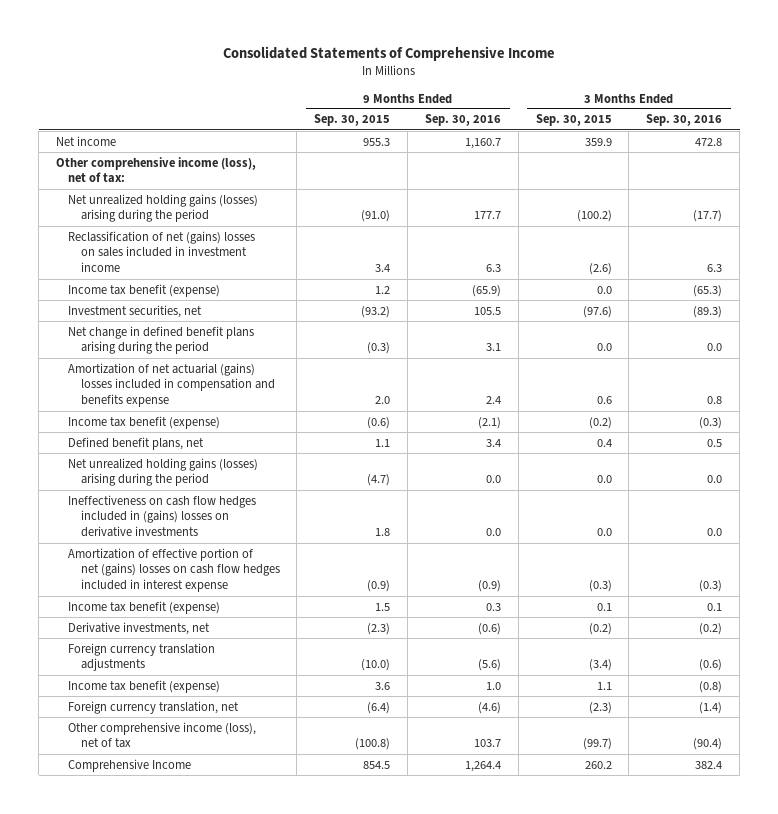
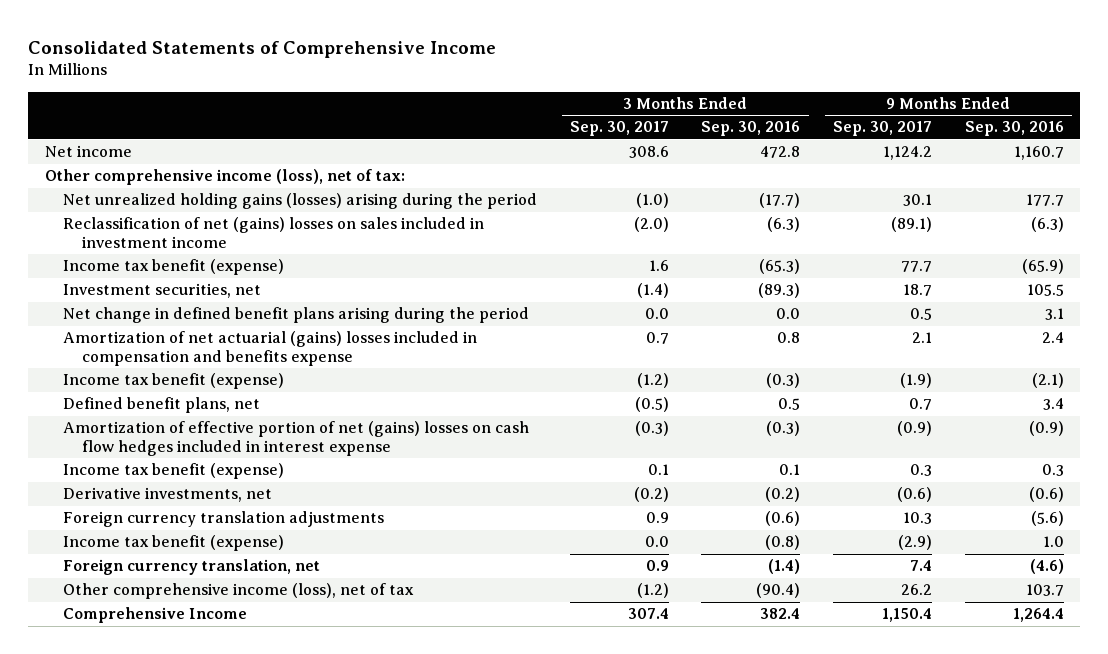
[314,114,391,127] Sep. 30, 2015 -> none
[535,114,612,127] Sep. 30, 2015 -> none
none -> [569,121,669,137] Sep. 30, 2017
none -> [833,121,933,137] Sep. 30, 2017
[485,264,501,273] 6.3 -> [1030,217,1064,233] (6.3)
[707,264,723,273] 6.3 -> [767,217,801,233] (6.3)
[68,457,259,487] Net unrealized holding gains (losses) arising during the period -> none
[68,494,257,538] Ineffectiveness on cash flow hedges included in (gains) losses on derivative investments -> none

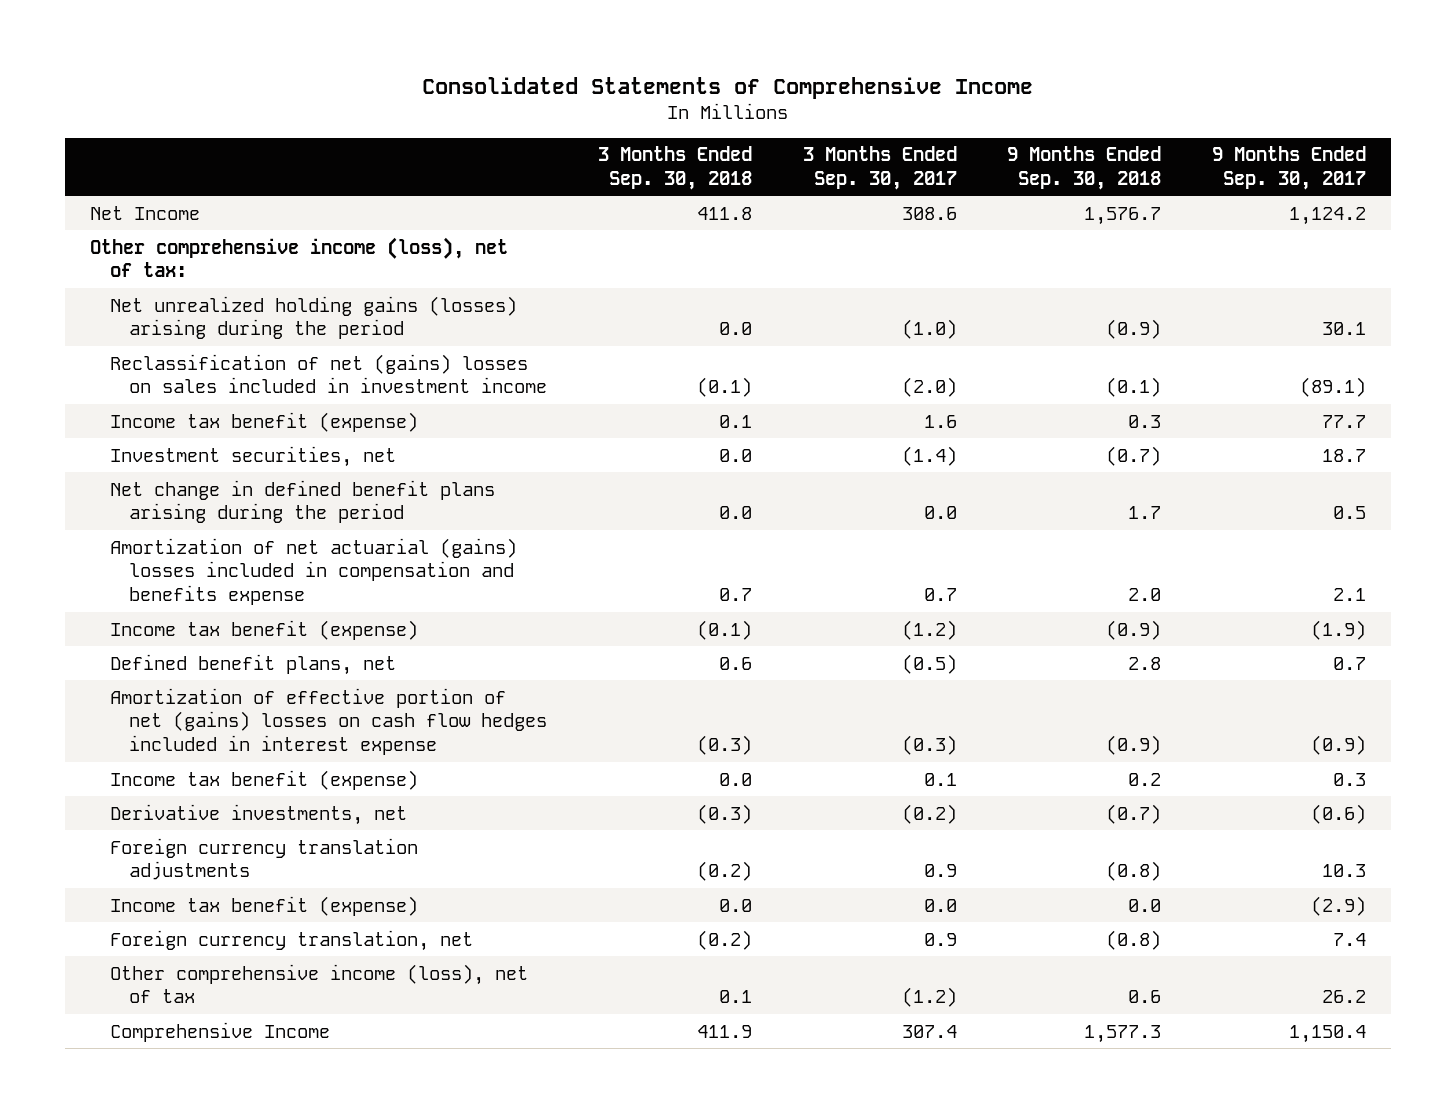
[701,121,801,137] Sep. 30, 2016 -> none
[964,121,1064,137] Sep. 30, 2016 -> none
none -> [598,146,753,191] 3 Months Ended Sep. 30, 2018
none -> [1007,146,1162,191] 9 Months Ended Sep. 30, 2018
[44,145,132,158] Net income -> [89,205,200,220] Net Income

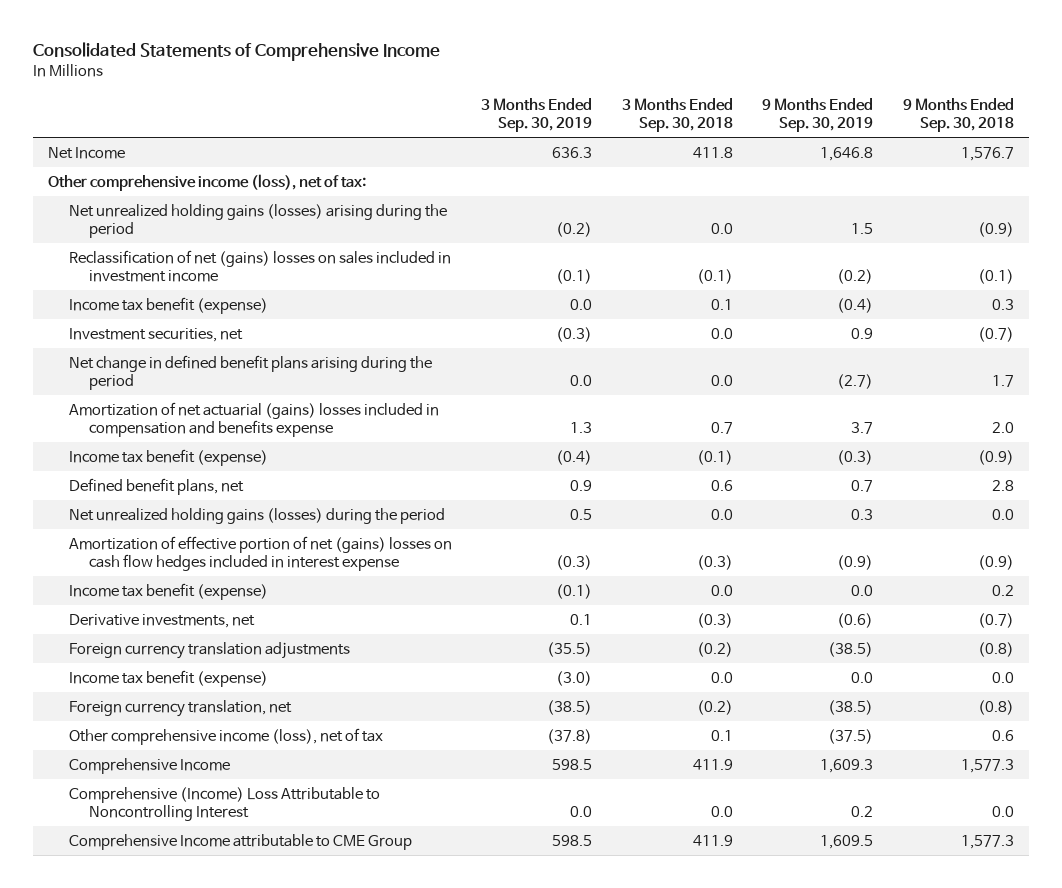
[802,146,957,191] 3 Months Ended Sep. 30, 2017 -> none
[1211,146,1366,191] 9 Months Ended Sep. 30, 2017 -> none
none -> [481,98,593,133] 3 Months Ended Sep. 30, 2019
none -> [762,98,874,133] 9 Months Ended Sep. 30, 2019
none -> [68,507,445,524] Net unrealized holding gains (losses) during the period
none -> [68,786,380,821] Comprehensive (Income) Loss Attributable to Noncontrolling Interest
none -> [68,833,412,850] Comprehensive Income attributable to CME Group

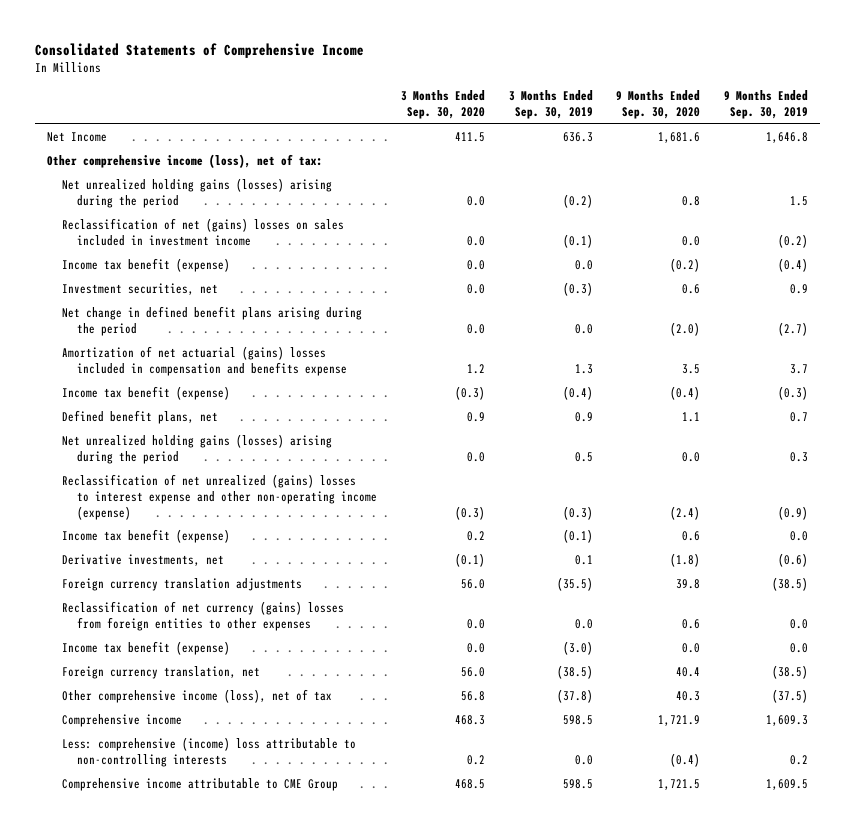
[621,98,733,133] 3 Months Ended Sep. 30, 2018 -> none
[903,98,1015,133] 9 Months Ended Sep. 30, 2018 -> none
none -> [400,90,485,120] 3 Months Ended Sep. 30, 2020
none -> [616,90,701,120] 9 Months Ended Sep. 30, 2020
[68,507,445,524] Net unrealized holding gains (losses) during the period -> [61,434,332,465] Net unrealized holding gains (losses) arising during the period
[68,535,452,571] Amortization of effective portion of net (gains) losses on cash flow hedges included in interest expense -> [61,474,378,520] Reclassification of net unrealized (gains) losses to interest expense and other non-operating income (expense)
none -> [61,601,344,632] Reclassification of net currency (gains) losses from foreign entities to other expenses
[68,757,230,774] Comprehensive Income -> [61,714,182,728] Comprehensive income
[68,786,380,821] Comprehensive (Income) Loss Attributable to Noncontrolling Interest -> [61,737,356,768] Less: comprehensive (income) loss attributable to non-controlling interests
[68,833,412,850] Comprehensive Income attributable to CME Group -> [61,778,338,792] Comprehensive income attributable to CME Group

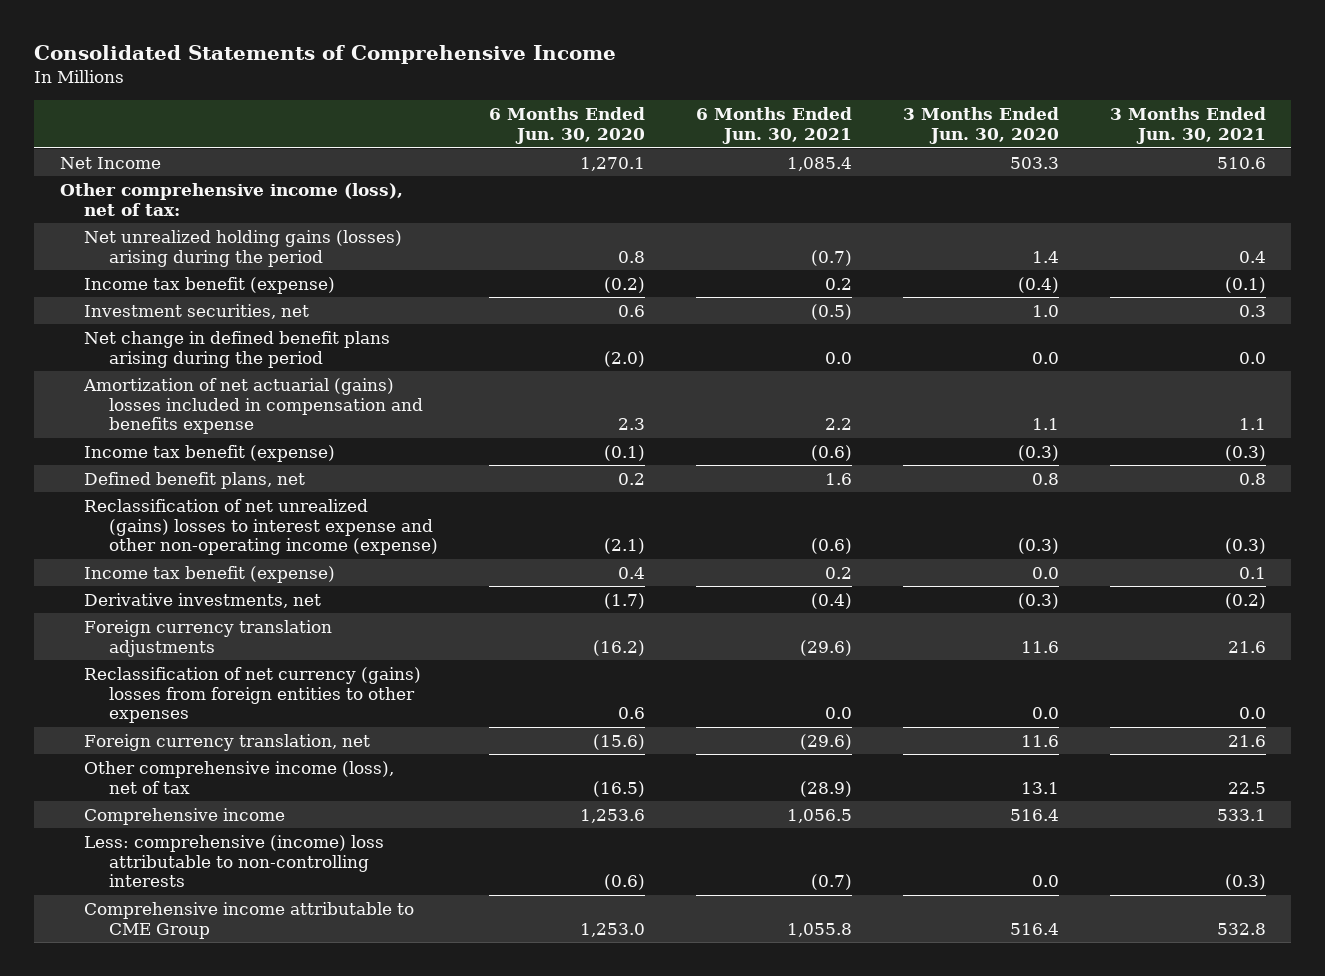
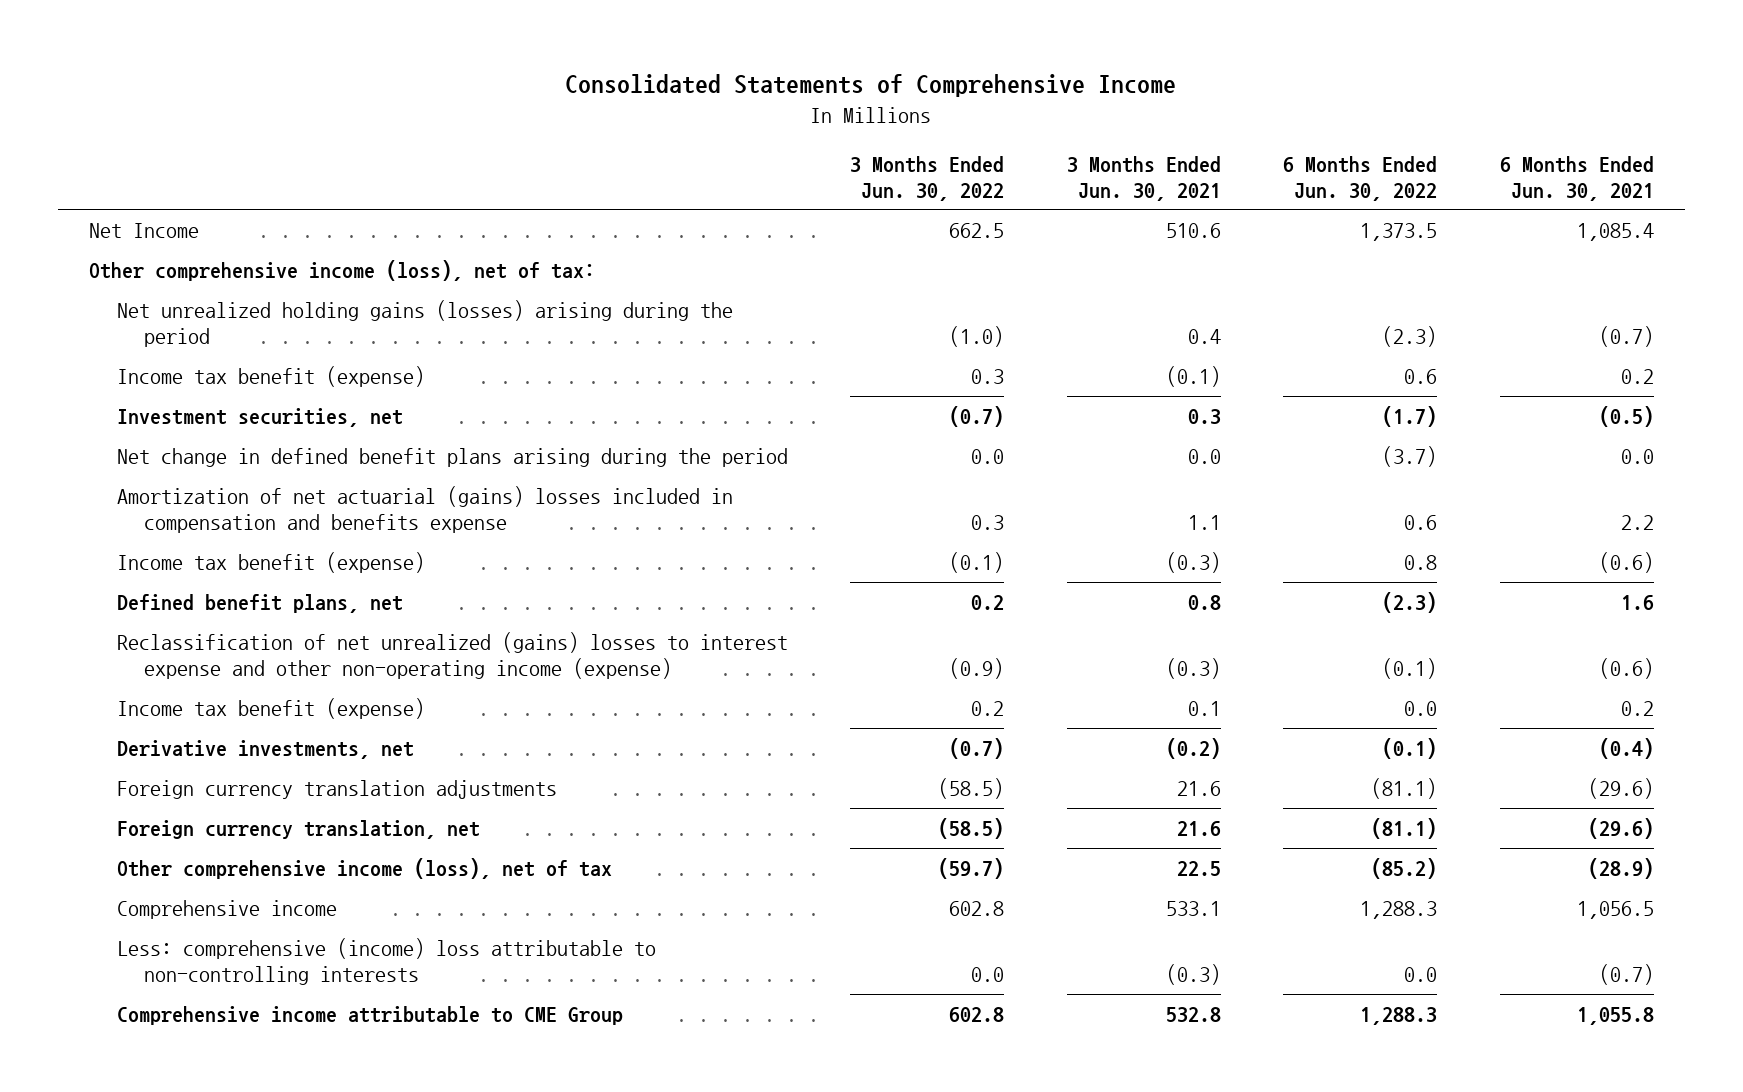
[489,107,646,145] 6 Months Ended Jun. 30, 2020 -> none
[903,107,1060,145] 3 Months Ended Jun. 30, 2020 -> none
none -> [850,155,1005,201] 3 Months Ended Jun. 30, 2022
none -> [1283,155,1438,201] 6 Months Ended Jun. 30, 2022
[84,666,422,724] Reclassification of net currency (gains) losses from foreign entities to other expenses -> none

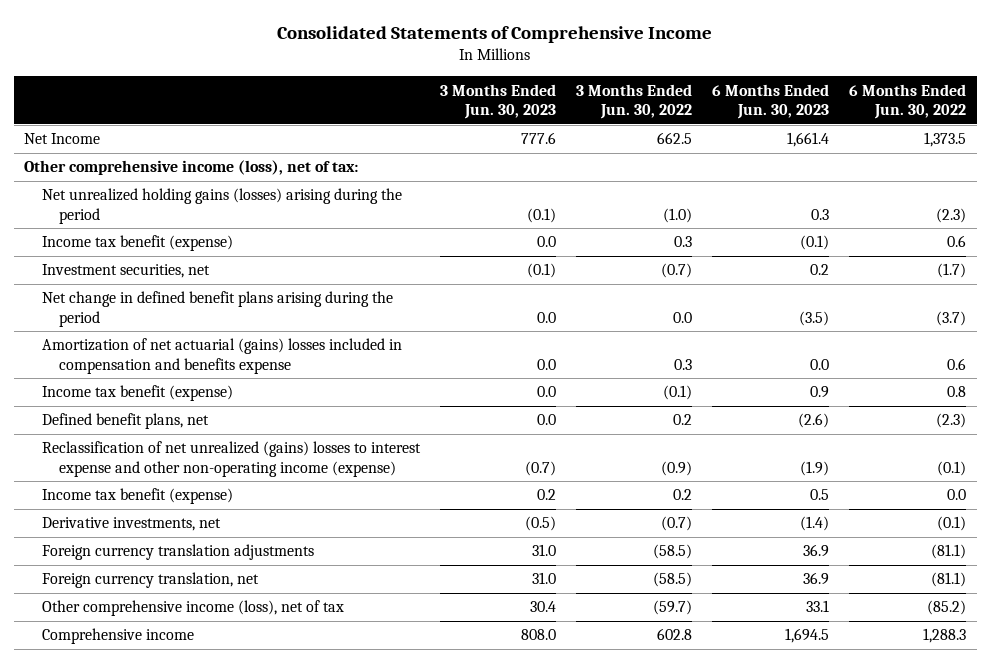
[1066,155,1221,201] 3 Months Ended Jun. 30, 2021 -> none
[1499,155,1654,201] 6 Months Ended Jun. 30, 2021 -> none
none -> [439,83,556,120] 3 Months Ended Jun. 30, 2023
none -> [712,83,830,120] 6 Months Ended Jun. 30, 2023
[116,937,656,985] Less: comprehensive (income) loss attributable to non-controlling interests -> none
[116,1005,623,1025] Comprehensive income attributable to CME Group -> none

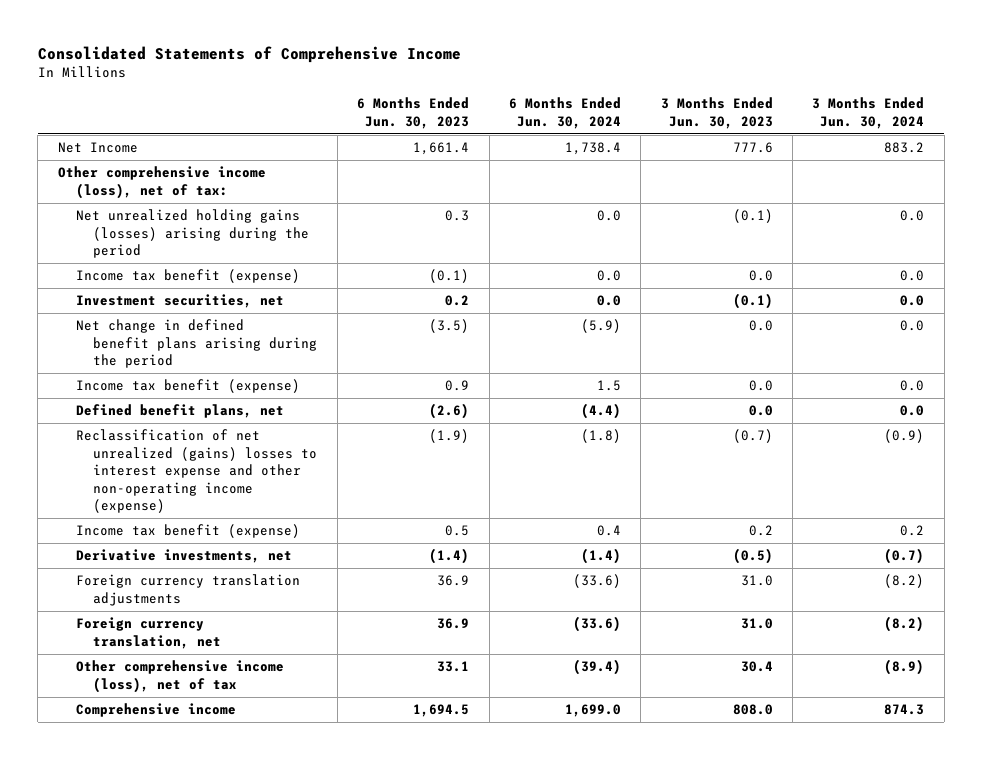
[575,83,692,120] 3 Months Ended Jun. 30, 2022 -> none
[849,83,967,120] 6 Months Ended Jun. 30, 2022 -> none
none -> [508,97,621,129] 6 Months Ended Jun. 30, 2024
none -> [812,97,925,129] 3 Months Ended Jun. 30, 2024
[41,338,402,374] Amortization of net actuarial (gains) losses included in compensation and benefits expense -> none

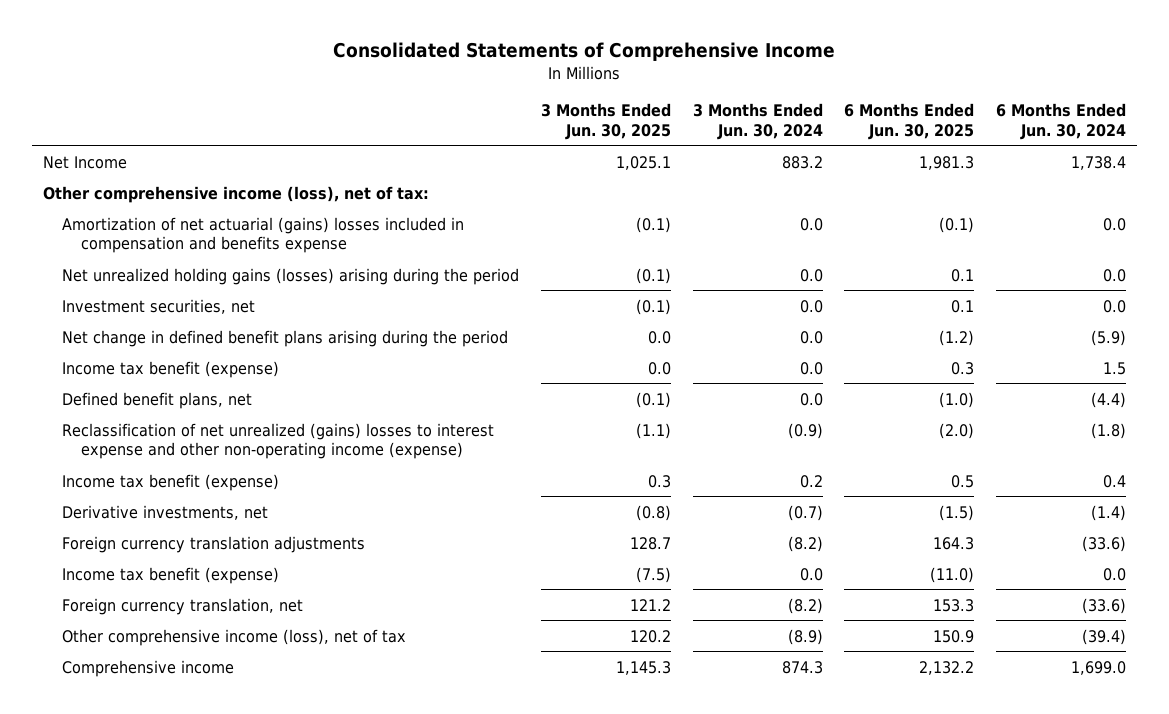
[357,97,470,129] 6 Months Ended Jun. 30, 2023 -> none
[660,97,773,129] 3 Months Ended Jun. 30, 2023 -> none
none -> [540,103,671,140] 3 Months Ended Jun. 30, 2025
none -> [844,103,975,140] 6 Months Ended Jun. 30, 2025
none -> [61,216,464,253] Amortization of net actuarial (gains) losses included in compensation and benefits expense
[75,269,300,284] Income tax benefit (expense) -> [61,566,279,584] Income tax benefit (expense)

